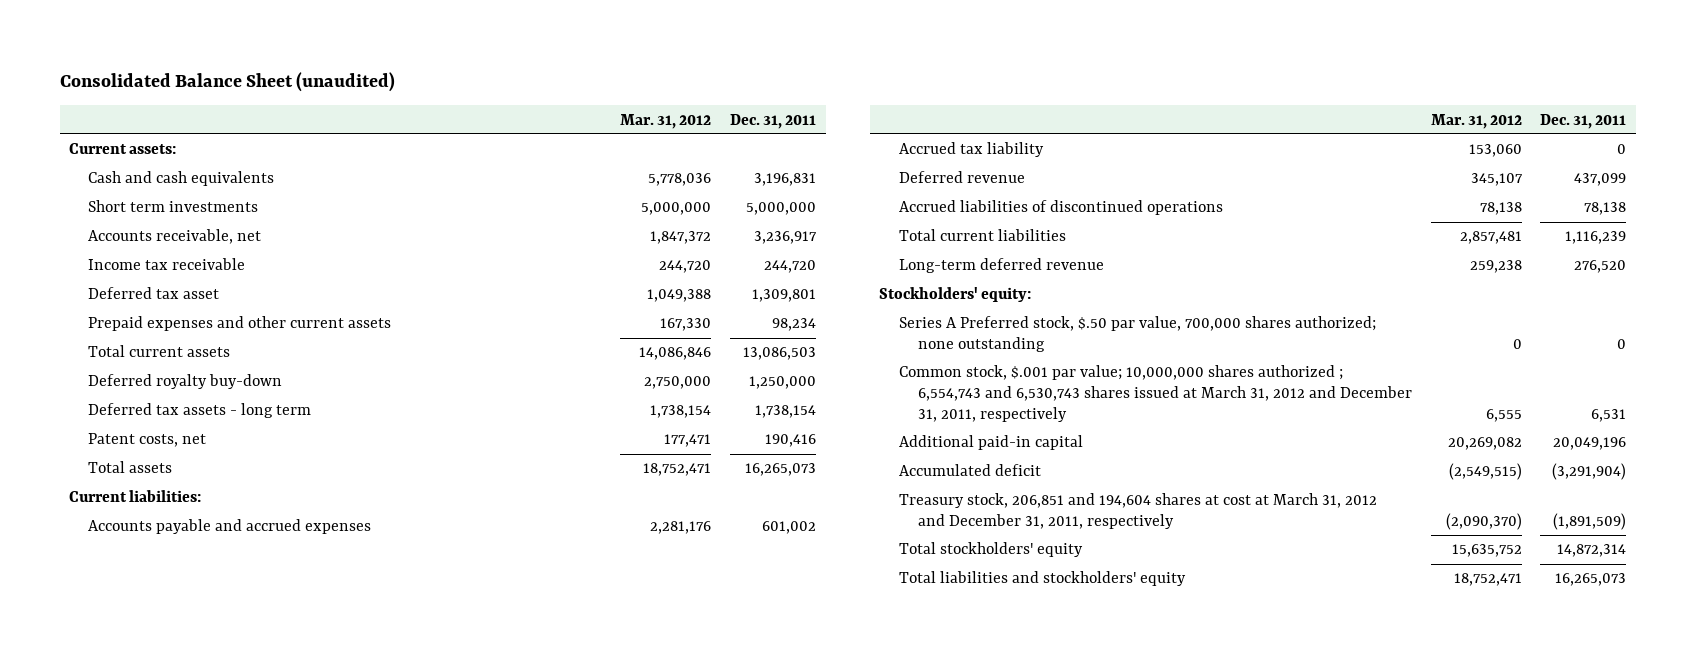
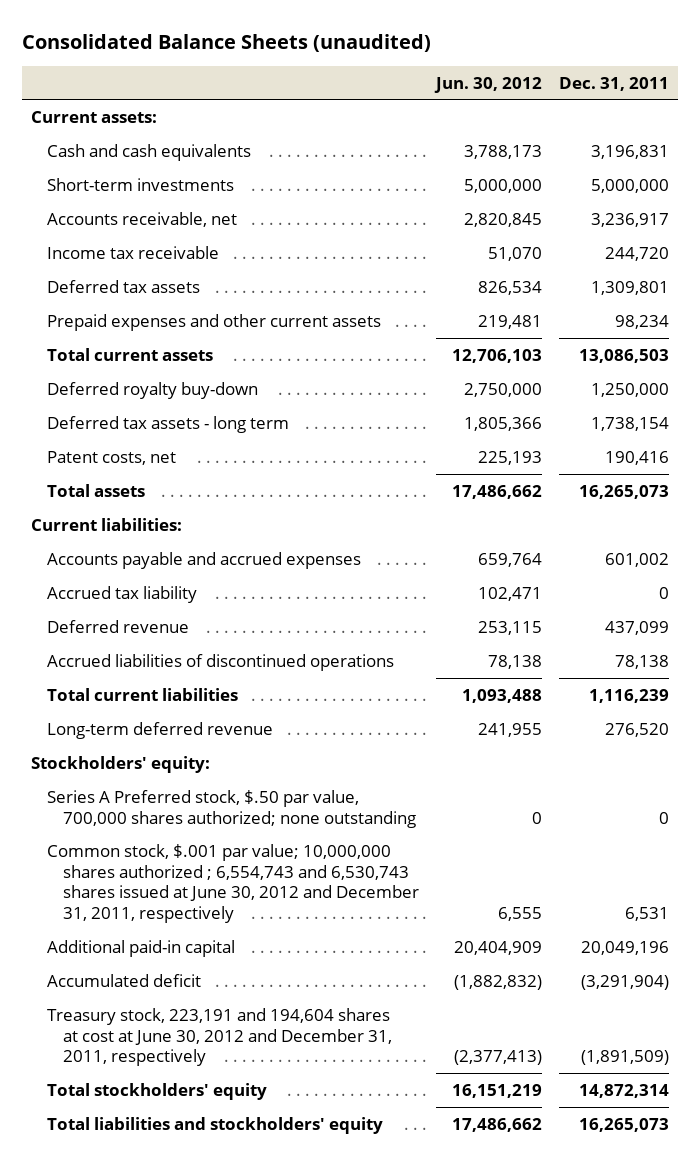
[59,72,395,93] Consolidated Balance Sheet (unaudited) -> [22,33,432,52] Consolidated Balance Sheets (unaudited)
[620,113,712,129] Mar. 31, 2012 -> none
none -> [434,76,543,93] Jun. 30, 2012
[88,200,259,213] Short term investments -> [46,177,234,191] Short-term investments
[88,287,220,300] Deferred tax asset -> [46,279,200,293] Deferred tax assets
[898,365,1412,422] Common stock, $.001 par value; 10,000,000 shares authorized ; 6,554,743 and 6,530,743 shares issued at March 31, 2012 and December 31, 2011, respectively -> [46,843,419,923] Common stock, $.001 par value; 10,000,000 shares authorized ; 6,554,743 and 6,530,743 shares issued at June 30, 2012 and December 31, 2011, respectively
[898,493,1377,530] Treasury stock, 206,851 and 194,604 shares at cost at March 31, 2012 and December 31, 2011, respectively -> [46,1007,392,1067] Treasury stock, 223,191 and 194,604 shares at cost at June 30, 2012 and December 31, 2011, respectively

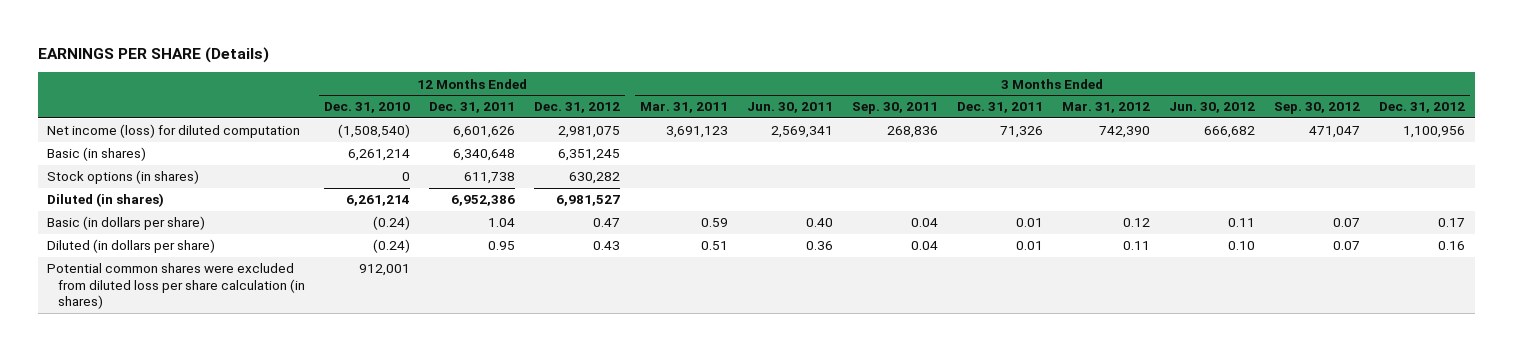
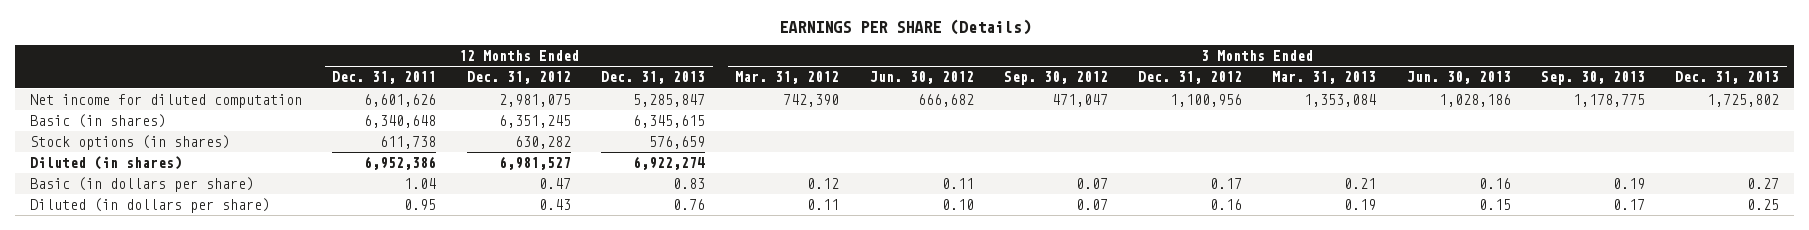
[324,102,411,114] Dec. 31, 2010 -> none
[639,102,728,114] Mar. 31, 2011 -> none
[746,102,833,114] Jun. 30, 2011 -> none
[851,102,938,115] Sep. 30, 2011 -> none
[956,102,1043,114] Dec. 31, 2011 -> none
none -> [600,71,705,85] Dec. 31, 2013
none -> [1272,71,1377,85] Mar. 31, 2013
none -> [1406,71,1511,85] Jun. 30, 2013
none -> [1540,71,1645,86] Sep. 30, 2013
none -> [1675,71,1780,85] Dec. 31, 2013
[47,124,301,139] Net income (loss) for diluted computation -> [30,94,303,109] Net income for diluted computation
[47,263,306,310] Potential common shares were excluded from diluted loss per share calculation (in shares) -> none

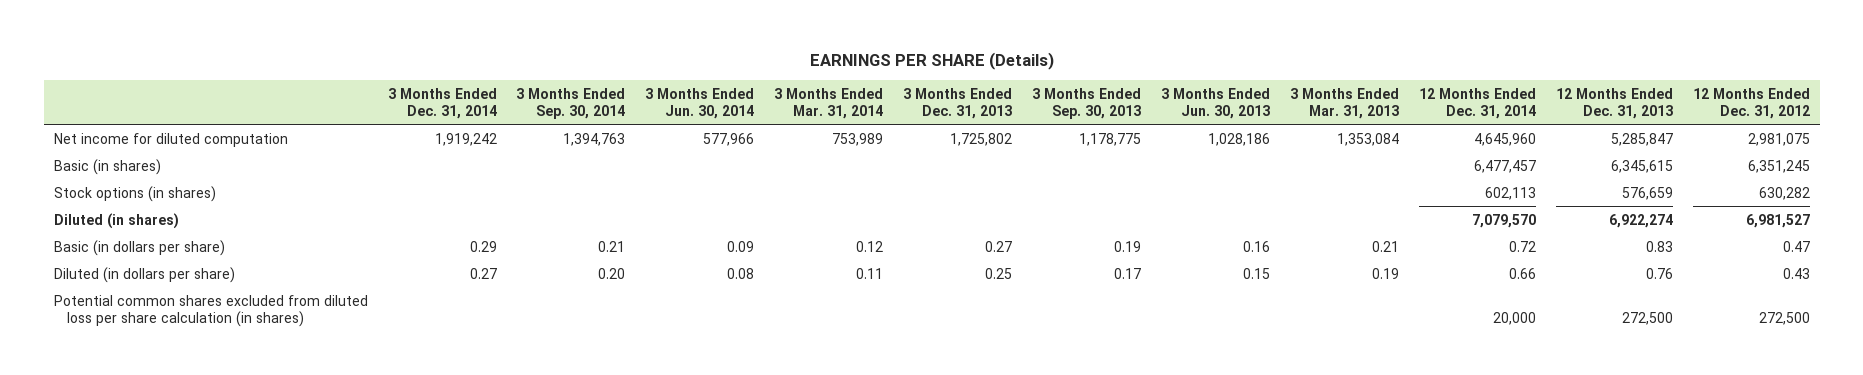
[332,71,437,85] Dec. 31, 2011 -> none
[735,71,840,85] Mar. 31, 2012 -> none
[869,71,974,85] Jun. 30, 2012 -> none
[1003,71,1108,86] Sep. 30, 2012 -> none
[1138,71,1243,85] Dec. 31, 2012 -> none
none -> [387,87,497,119] 3 Months Ended Dec. 31, 2014
none -> [516,87,626,119] 3 Months Ended Sep. 30, 2014
none -> [645,87,755,119] 3 Months Ended Jun. 30, 2014
none -> [774,87,884,119] 3 Months Ended Mar. 31, 2014
none -> [1418,87,1536,119] 12 Months Ended Dec. 31, 2014
none -> [53,294,368,327] Potential common shares excluded from diluted loss per share calculation (in shares)

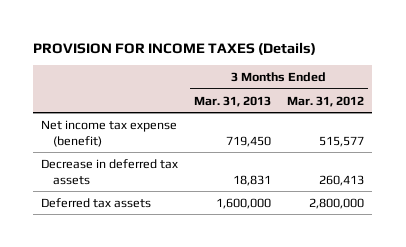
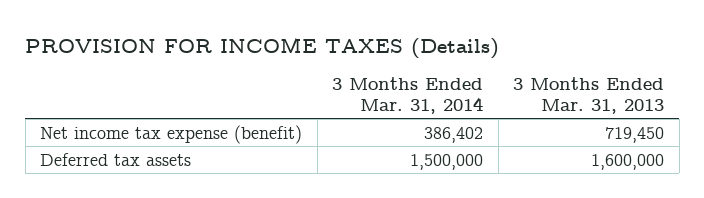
[287,95,365,107] Mar. 31, 2012 -> none
none -> [332,76,484,114] 3 Months Ended Mar. 31, 2014
[41,158,179,185] Decrease in deferred tax assets -> none

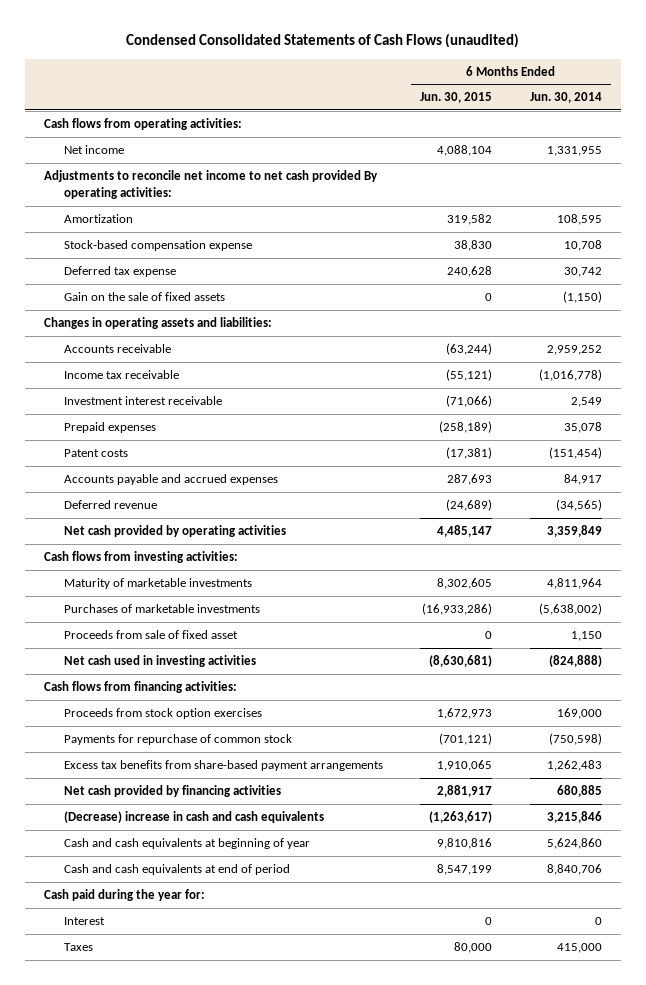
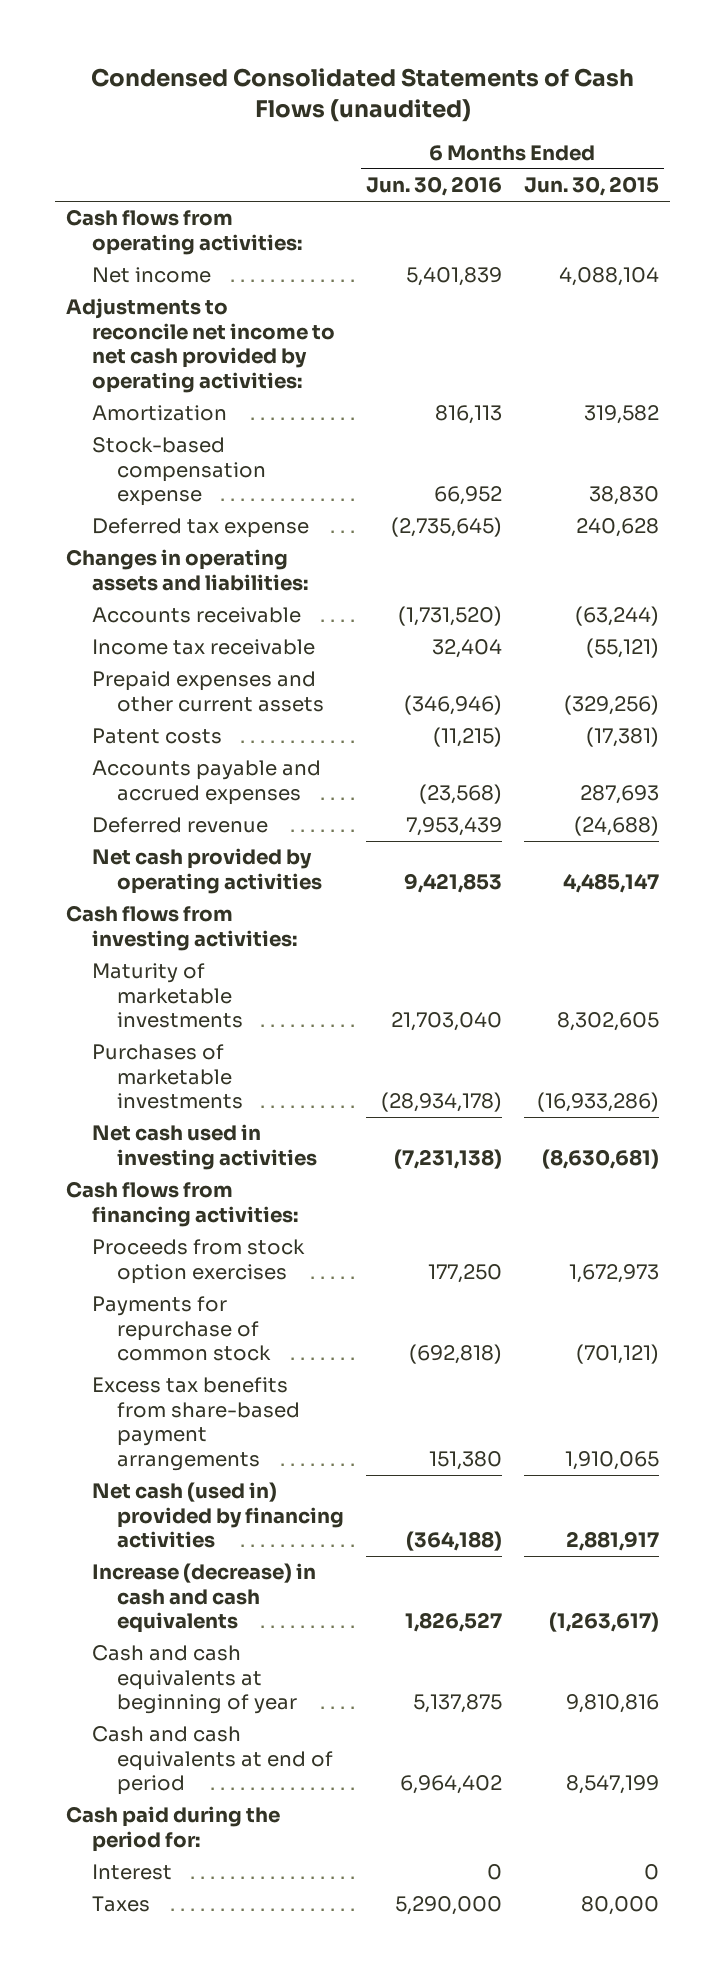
[529,92,602,104] Jun. 30, 2014 -> none
none -> [366,176,503,197] Jun. 30, 2016
[43,170,378,200] Adjustments to reconcile net income to net cash provided By operating activities: -> [66,298,335,393] Adjustments to reconcile net income to net cash provided by operating activities:
[63,292,225,302] Gain on the sale of fixed assets -> none
[63,396,222,406] Investment interest receivable -> none
[63,422,156,434] Prepaid expenses -> none
none -> [91,671,325,712] Prepaid expenses and other current assets
[446,499,493,512] (24,689) -> [573,816,659,837] (24,688)
[63,630,238,640] Proceeds from sale of fixed asset -> none
[63,785,281,798] Net cash provided by financing activities -> [91,1482,345,1549] Net cash (used in) provided by financing activities
[63,811,324,824] (Decrease) increase in cash and cash equivalents -> [91,1563,316,1634] Increase (decrease) in cash and cash equivalents
[43,889,205,902] Cash paid during the year for: -> [66,1806,281,1852] Cash paid during the period for:

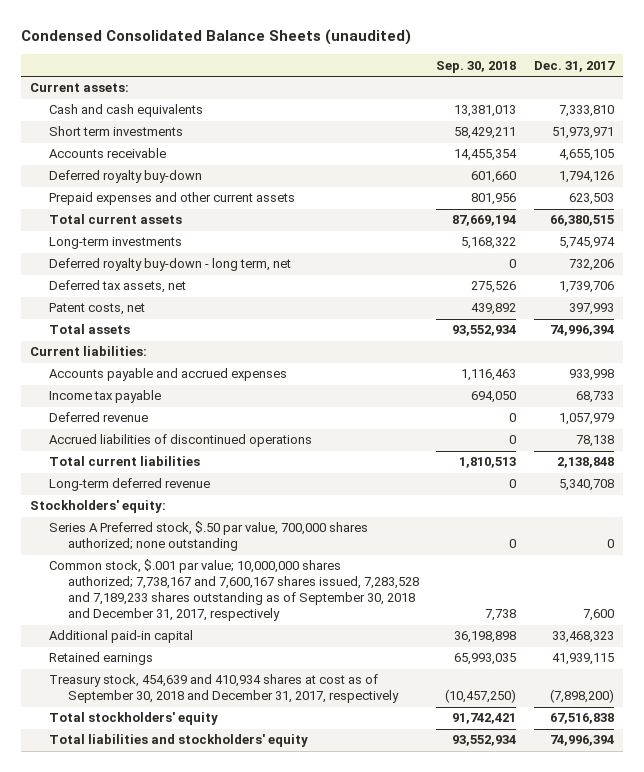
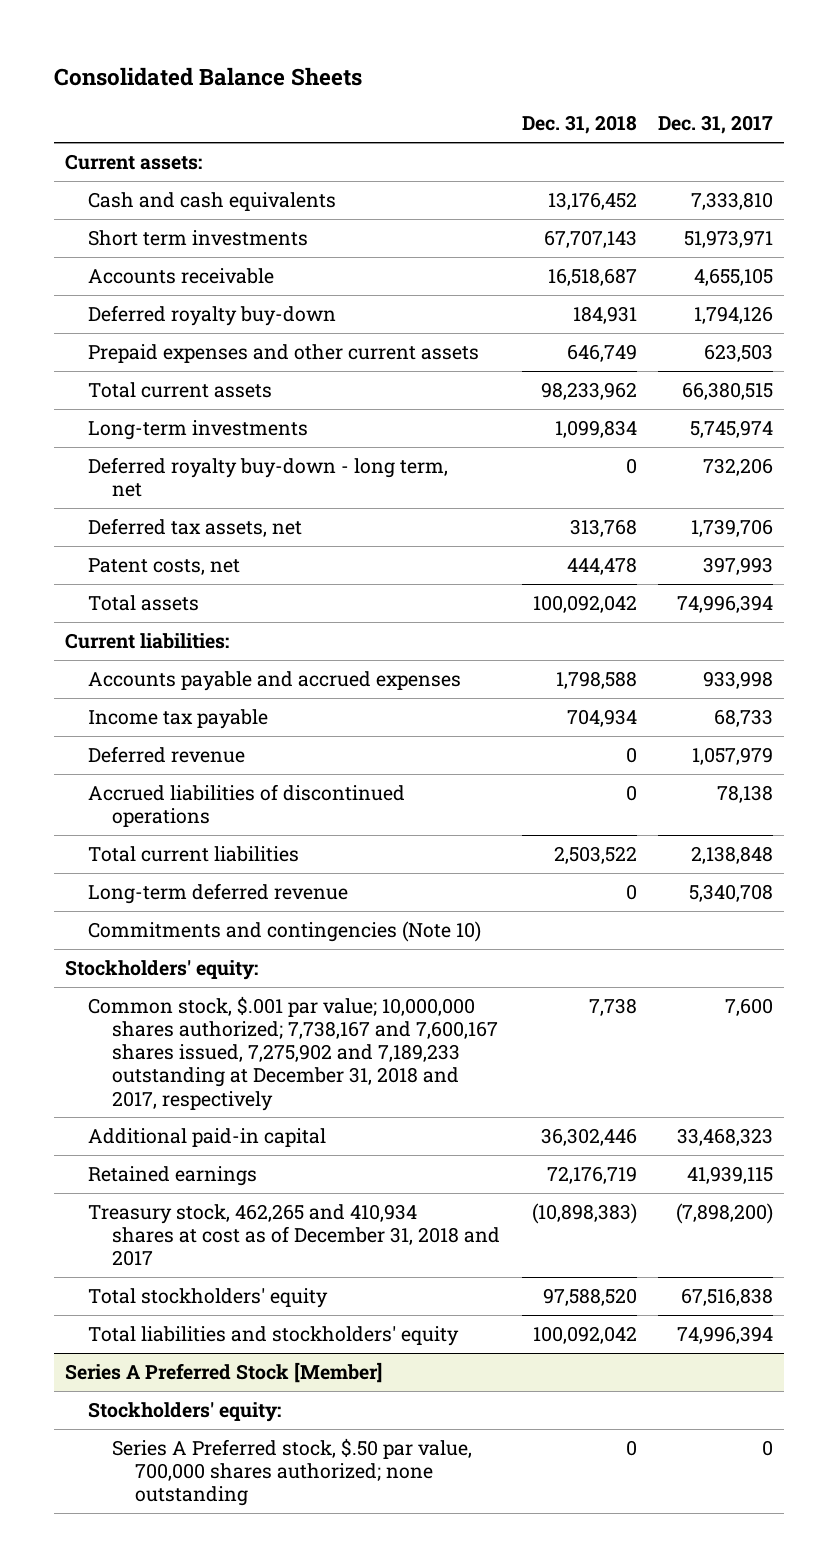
[21,29,412,46] Condensed Consolidated Balance Sheets (unaudited) -> [54,66,363,86] Consolidated Balance Sheets
[436,60,517,73] Sep. 30, 2018 -> none
none -> [521,115,637,135] Dec. 31, 2018
none -> [88,920,482,942] Commitments and contingencies (Note 10)
[48,521,368,552] Series A Preferred stock, $.50 par value, 700,000 shares authorized; none outstanding -> none
[48,559,419,622] Common stock, $.001 par value; 10,000,000 shares authorized; 7,738,167 and 7,600,167 shares issued, 7,283,528 and 7,189,233 shares outstanding as of September 30, 2018 and December 31, 2017, respectively -> [88,995,498,1111] Common stock, $.001 par value; 10,000,000 shares authorized; 7,738,167 and 7,600,167 shares issued, 7,275,902 and 7,189,233 outstanding at December 31, 2018 and 2017, respectively
[48,674,399,704] Treasury stock, 454,639 and 410,934 shares at cost as of September 30, 2018 and December 31, 2017, respectively -> [88,1203,500,1267] Treasury stock, 462,265 and 410,934 shares at cost as of December 31, 2018 and 2017
none -> [65,1361,383,1383] Series A Preferred Stock [Member]
none -> [88,1401,282,1422] Stockholders' equity:
none -> [111,1437,472,1507] Series A Preferred stock, $.50 par value, 700,000 shares authorized; none outstanding

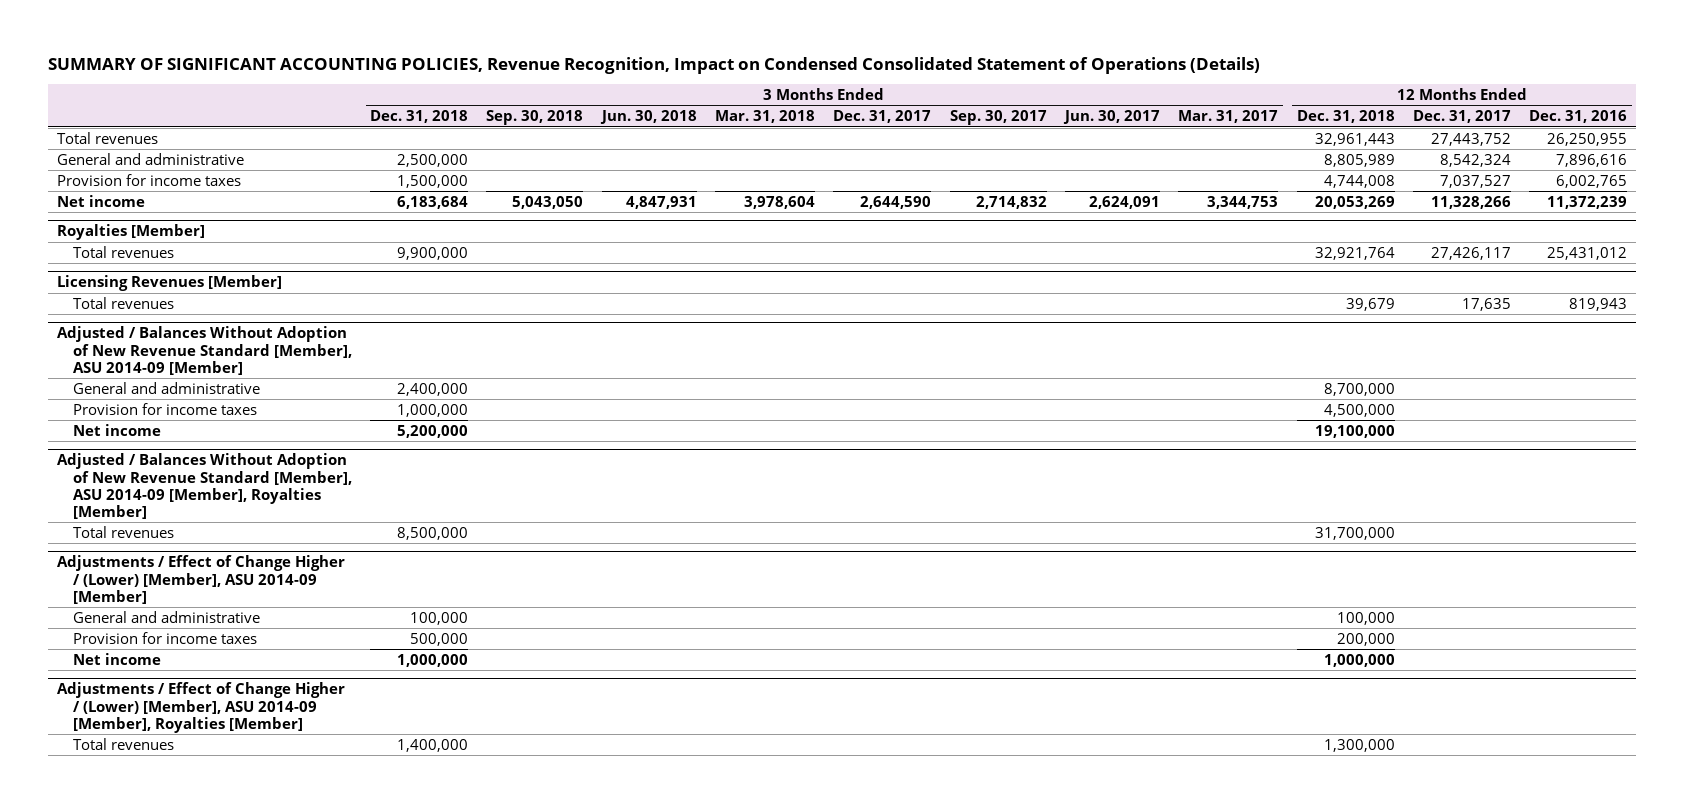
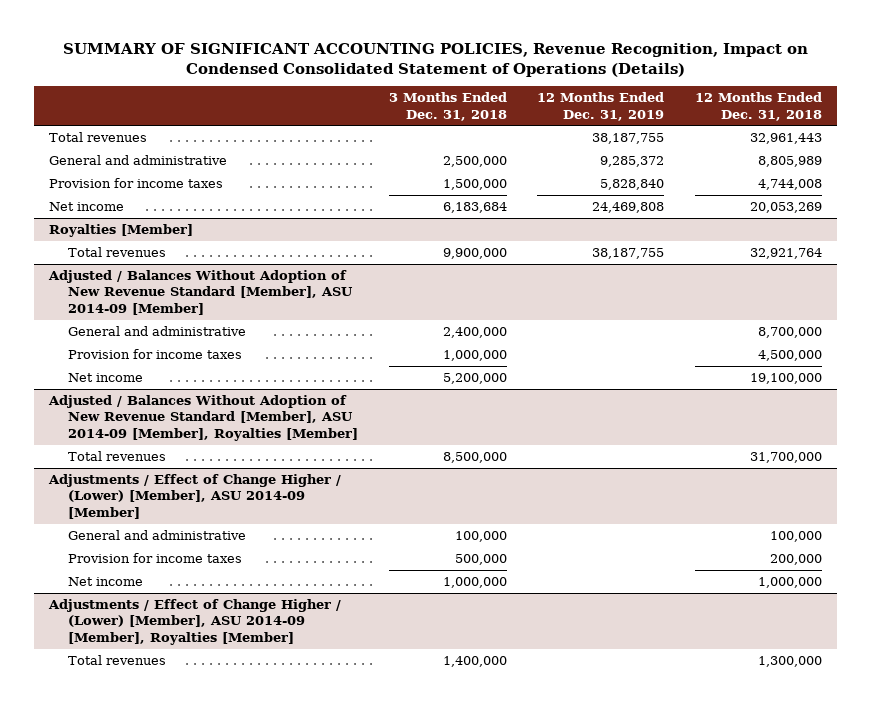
[486,110,584,126] Sep. 30, 2018 -> none
[599,110,697,125] Jun. 30, 2018 -> none
[715,110,816,124] Mar. 31, 2018 -> none
[833,110,932,124] Dec. 31, 2017 -> none
[949,110,1047,126] Sep. 30, 2017 -> none
[1062,110,1160,125] Jun. 30, 2017 -> none
[1178,110,1279,124] Mar. 31, 2017 -> none
[1412,110,1511,124] Dec. 31, 2017 -> none
[1529,110,1628,124] Dec. 31, 2016 -> none
none -> [537,92,665,121] 12 Months Ended Dec. 31, 2019
[56,275,282,292] Licensing Revenues [Member] -> none
[72,296,174,309] Total revenues -> none

